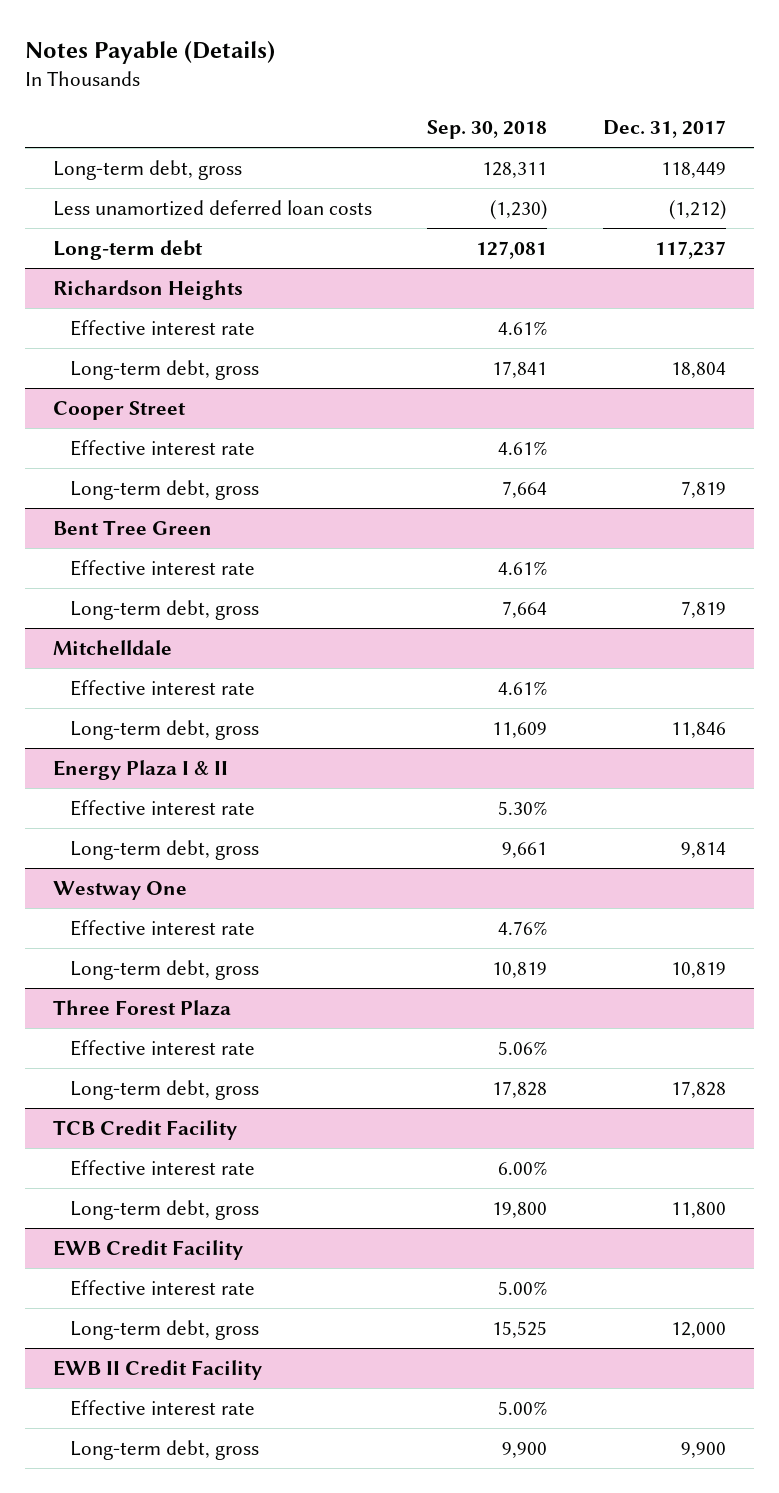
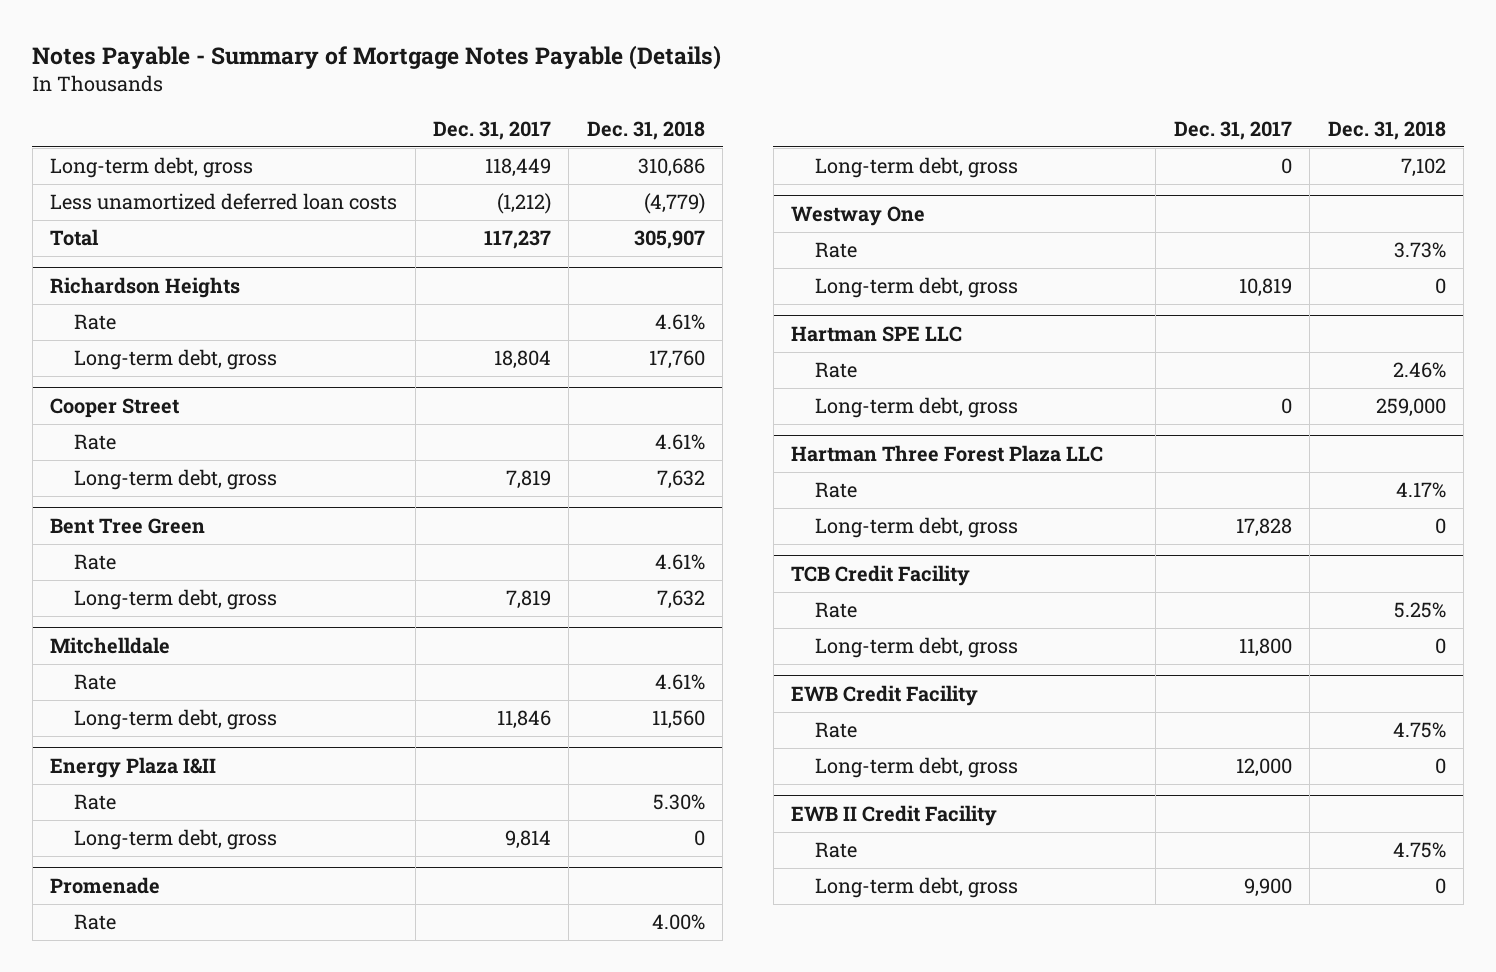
[25,40,276,64] Notes Payable (Details) -> [32,44,722,70] Notes Payable - Summary of Mortgage Notes Payable (Details)
[427,119,548,139] Sep. 30, 2018 -> none
none -> [586,120,705,140] Dec. 31, 2018
[52,240,203,261] Long-term debt -> [50,229,100,247] Total
[70,320,256,337] Effective interest rate -> [74,314,117,331] Rate
[70,440,256,457] Effective interest rate -> [74,434,117,451] Rate
[70,560,256,577] Effective interest rate -> [74,554,117,571] Rate
[70,680,256,697] Effective interest rate -> [74,674,117,691] Rate
[52,760,228,781] Energy Plaza I & II -> [50,757,217,779] Energy Plaza I&II
[70,800,256,817] Effective interest rate -> [74,794,117,811] Rate
none -> [50,877,161,895] Promenade
none -> [74,914,117,931] Rate
none -> [815,157,1019,179] Long-term debt, gross
[70,920,256,937] Effective interest rate -> [815,242,858,259] Rate
none -> [790,326,962,343] Hartman SPE LLC
none -> [815,362,858,379] Rate
none -> [815,397,1019,419] Long-term debt, gross
[52,1000,231,1017] Three Forest Plaza -> [790,445,1103,463] Hartman Three Forest Plaza LLC
[70,1040,256,1057] Effective interest rate -> [815,482,858,499] Rate
[70,1160,256,1177] Effective interest rate -> [815,602,858,619] Rate
[70,1280,256,1297] Effective interest rate -> [815,722,858,739] Rate
[70,1400,256,1417] Effective interest rate -> [815,842,858,859] Rate

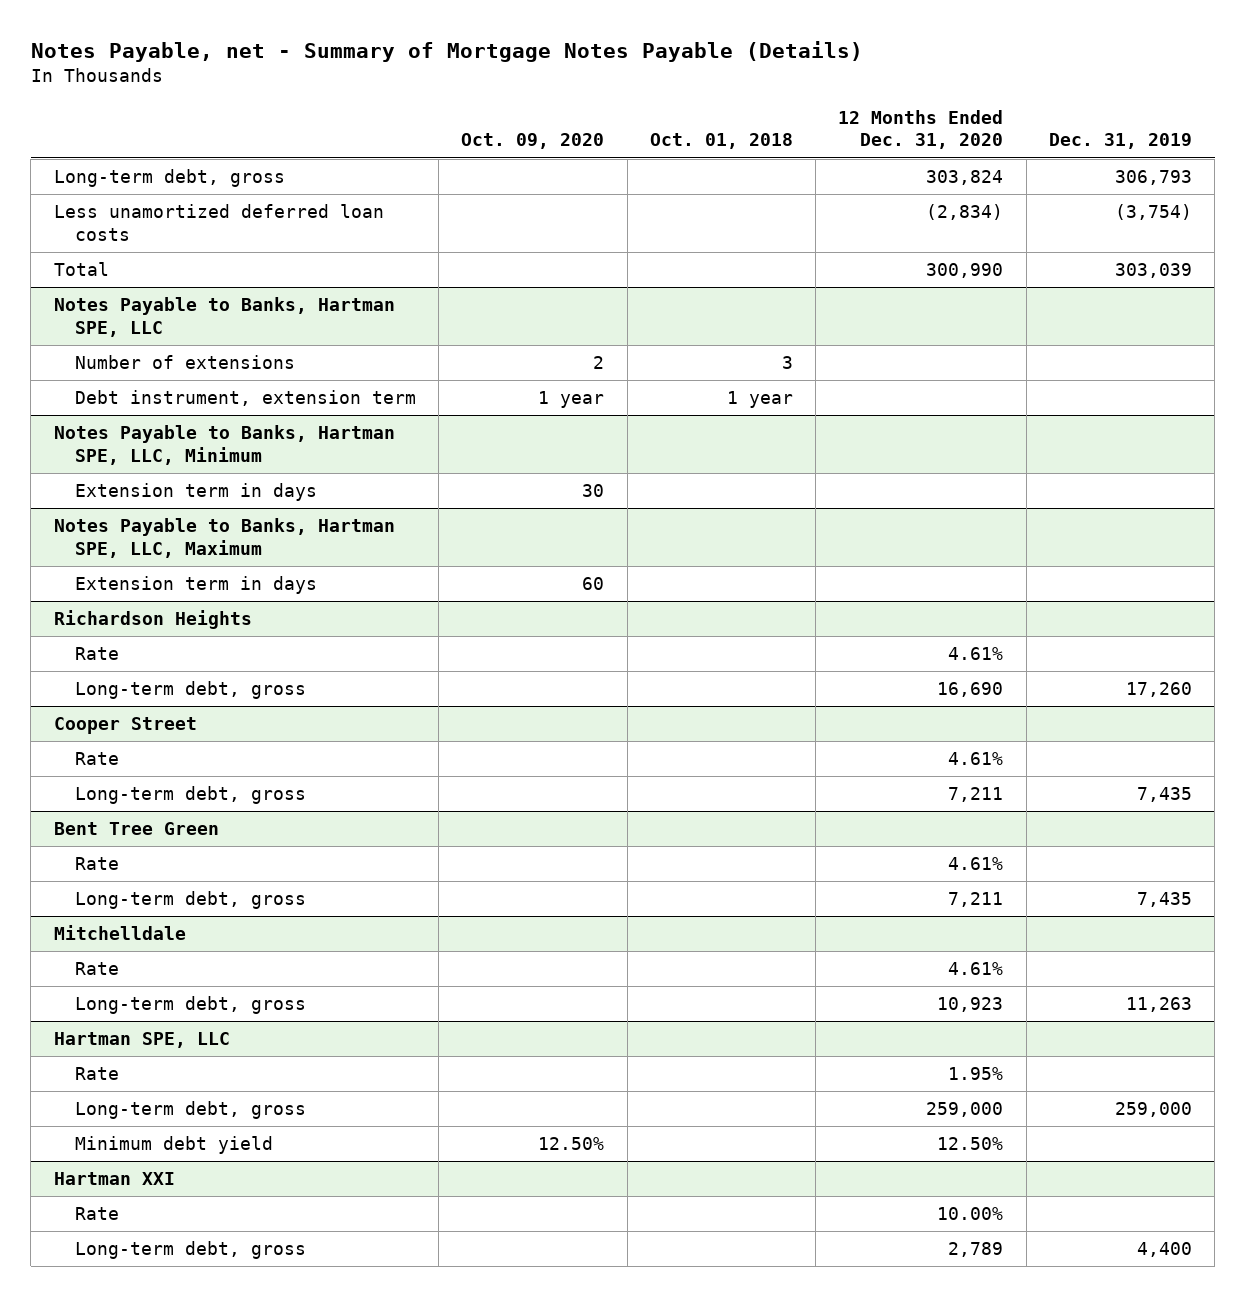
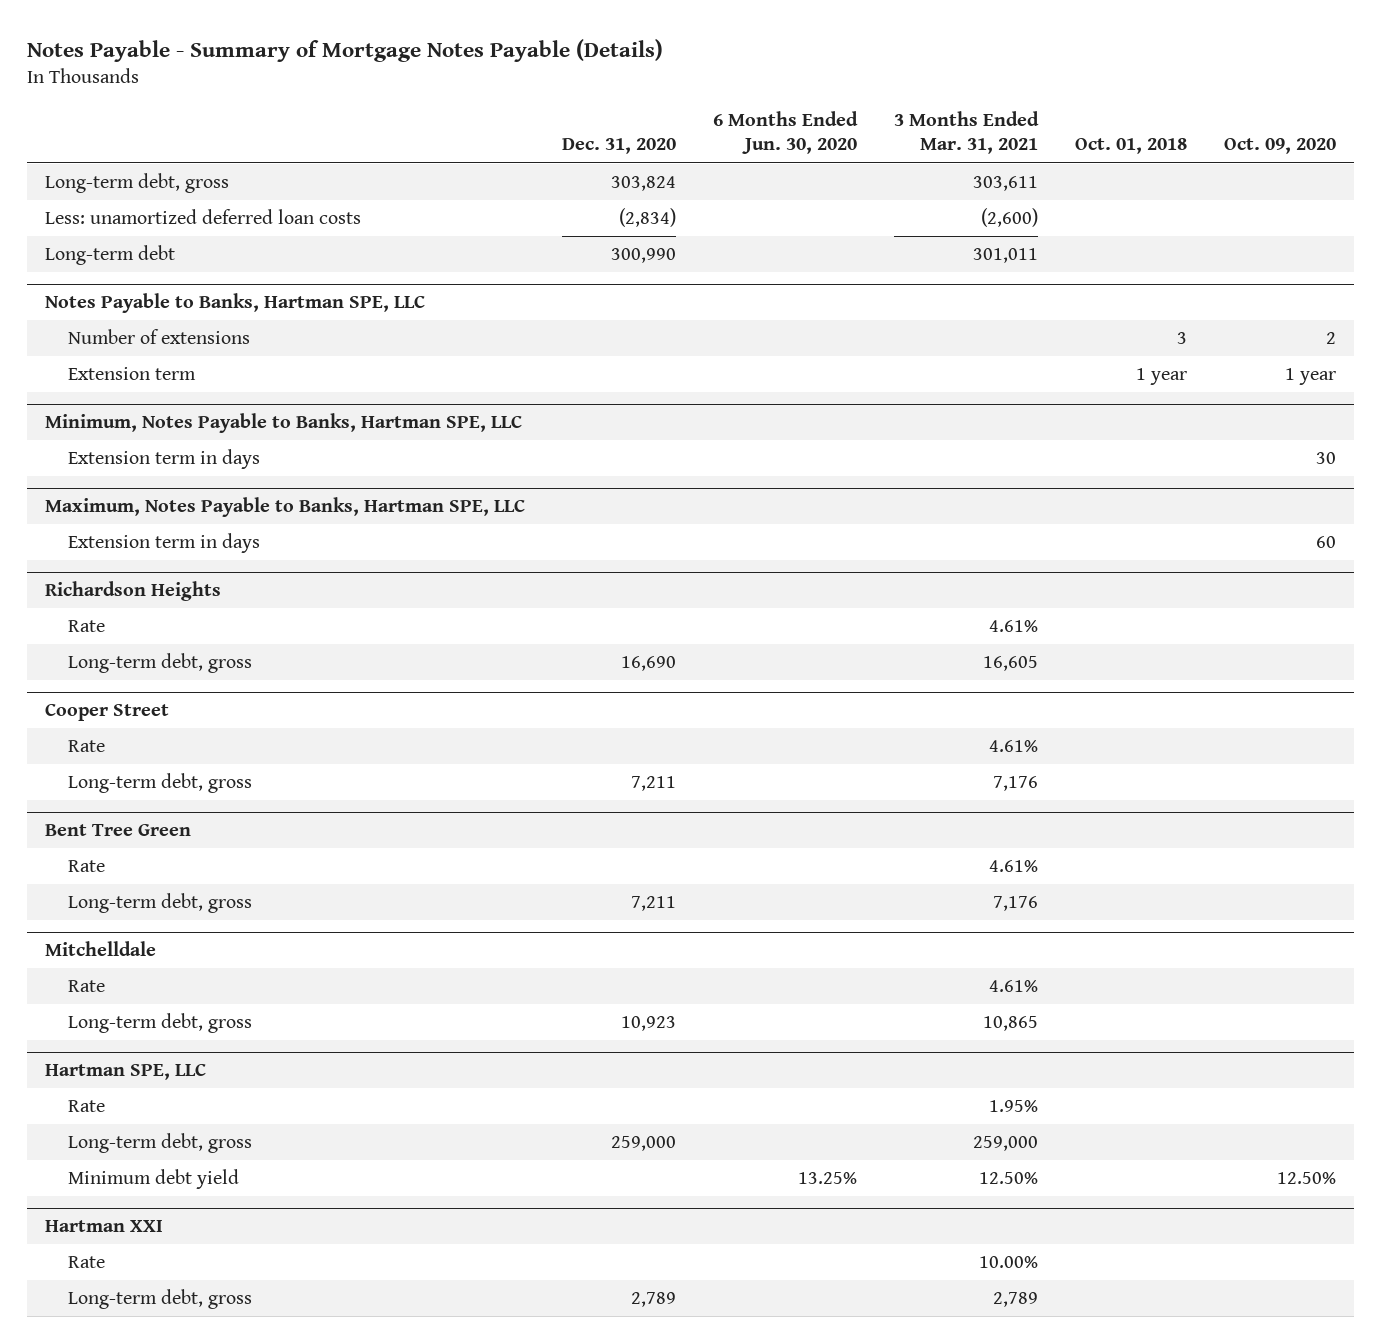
[30,41,863,63] Notes Payable, net - Summary of Mortgage Notes Payable (Details) -> [26,38,663,62] Notes Payable - Summary of Mortgage Notes Payable (Details)
[838,109,1004,150] 12 Months Ended Dec. 31, 2020 -> none
[1049,133,1193,150] Dec. 31, 2019 -> none
none -> [561,138,676,155] Dec. 31, 2020
none -> [712,111,858,155] 6 Months Ended Jun. 30, 2020
none -> [893,111,1039,155] 3 Months Ended Mar. 31, 2021
[53,203,384,241] Less unamortized deferred loan costs -> [44,209,361,225] Less: unamortized deferred loan costs
[53,261,109,276] Total -> [44,245,175,266] Long-term debt
[74,389,416,406] Debt instrument, extension term -> [67,367,196,381] Extension term
[53,424,395,465] Notes Payable to Banks, Hartman SPE, LLC, Minimum -> [44,413,522,434] Minimum, Notes Payable to Banks, Hartman SPE, LLC
[53,517,395,558] Notes Payable to Banks, Hartman SPE, LLC, Maximum -> [44,497,525,518] Maximum, Notes Payable to Banks, Hartman SPE, LLC

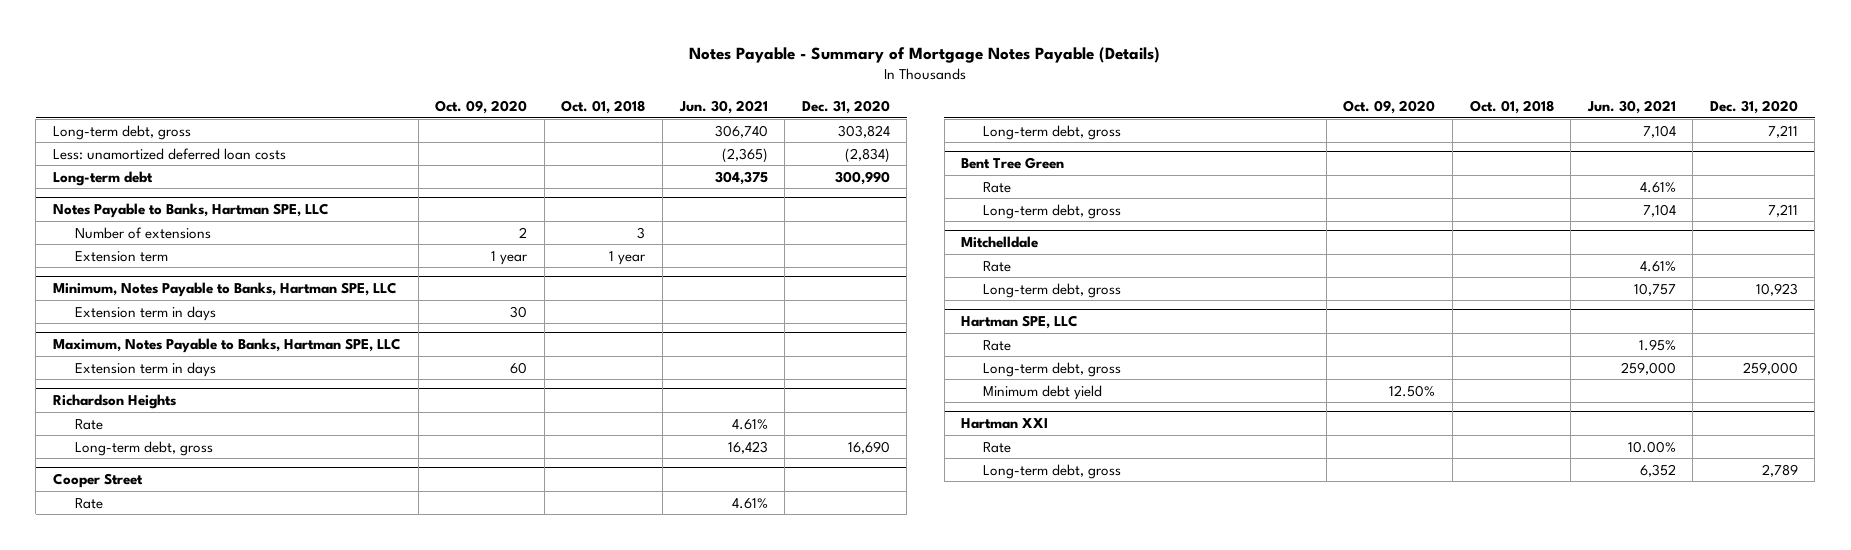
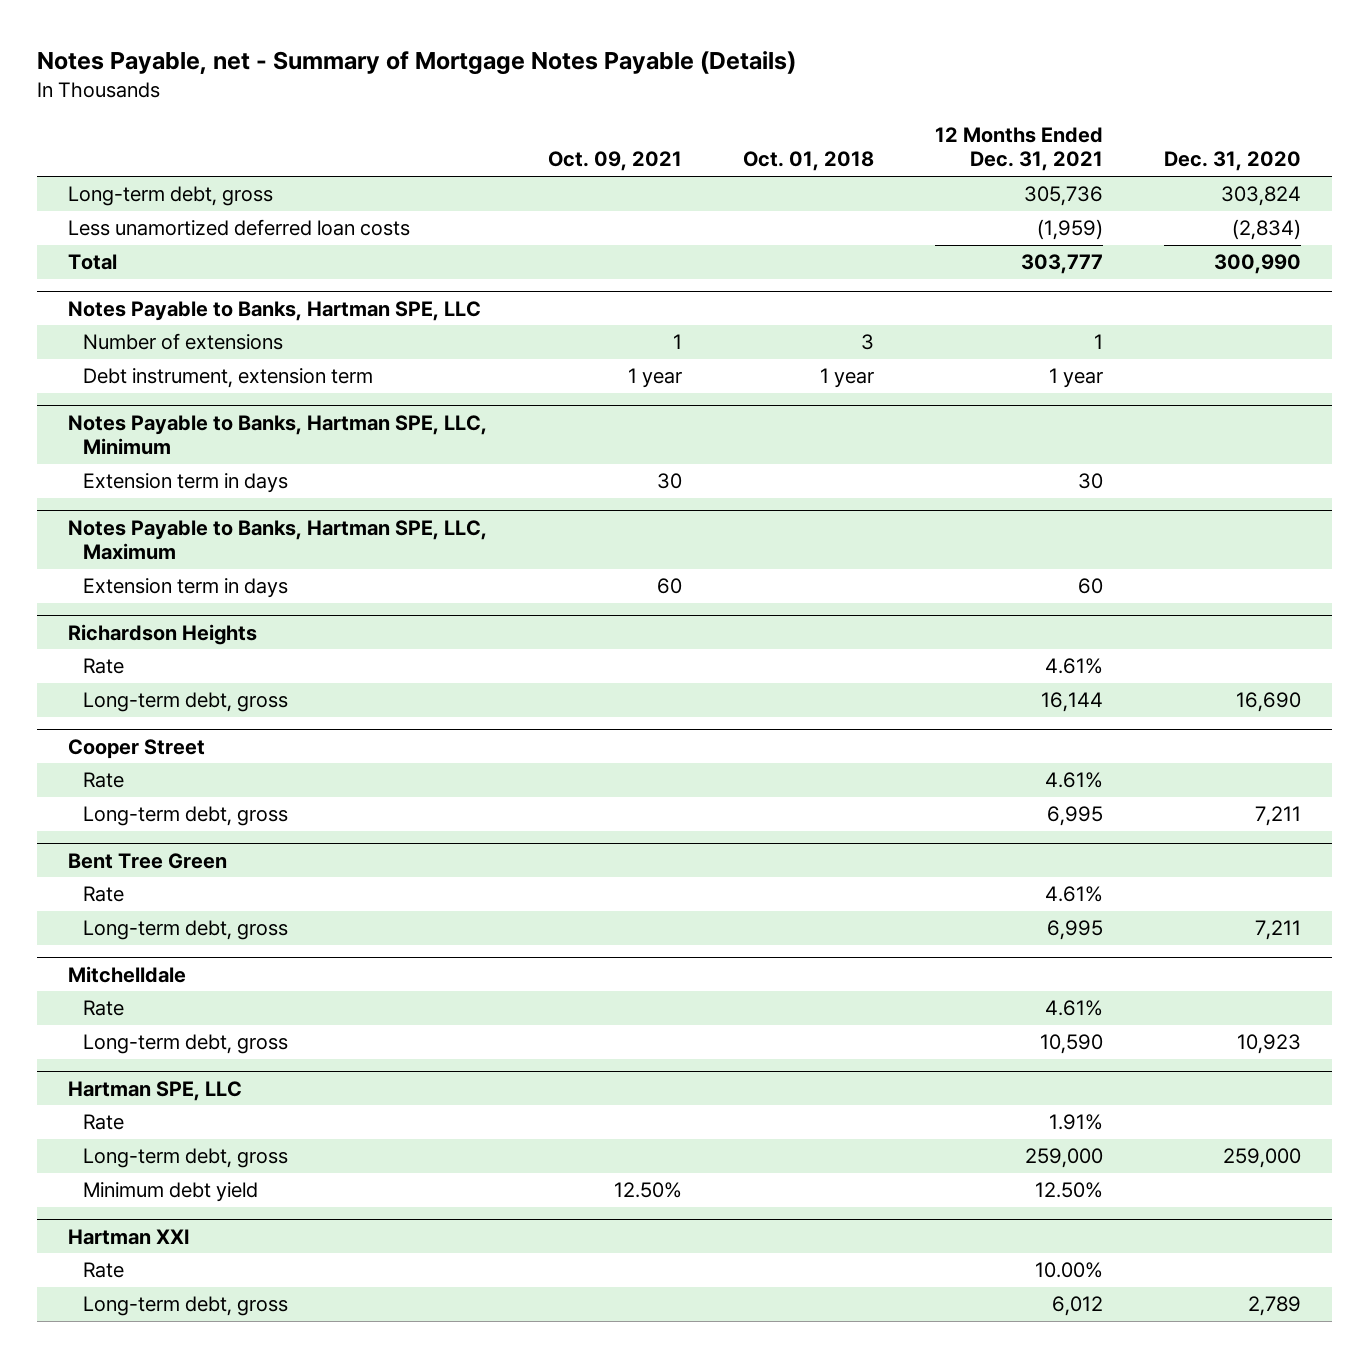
[689,47,1161,64] Notes Payable - Summary of Mortgage Notes Payable (Details) -> [36,51,796,76] Notes Payable, net - Summary of Mortgage Notes Payable (Details)
[435,100,528,115] Oct. 09, 2020 -> none
[678,100,768,115] Jun. 30, 2021 -> none
none -> [547,151,682,172] Oct. 09, 2021
none -> [935,127,1104,172] 12 Months Ended Dec. 31, 2021
[53,147,287,160] Less: unamortized deferred loan costs -> [67,219,410,237] Less unamortized deferred loan costs
[53,170,154,186] Long-term debt -> [67,254,117,271] Total
[75,250,169,262] Extension term -> [82,368,373,389] Debt instrument, extension term
[53,282,398,298] Minimum, Notes Payable to Banks, Hartman SPE, LLC -> [67,414,487,455] Notes Payable to Banks, Hartman SPE, LLC, Minimum
[53,338,402,354] Maximum, Notes Payable to Banks, Hartman SPE, LLC -> [67,519,487,560] Notes Payable to Banks, Hartman SPE, LLC, Maximum

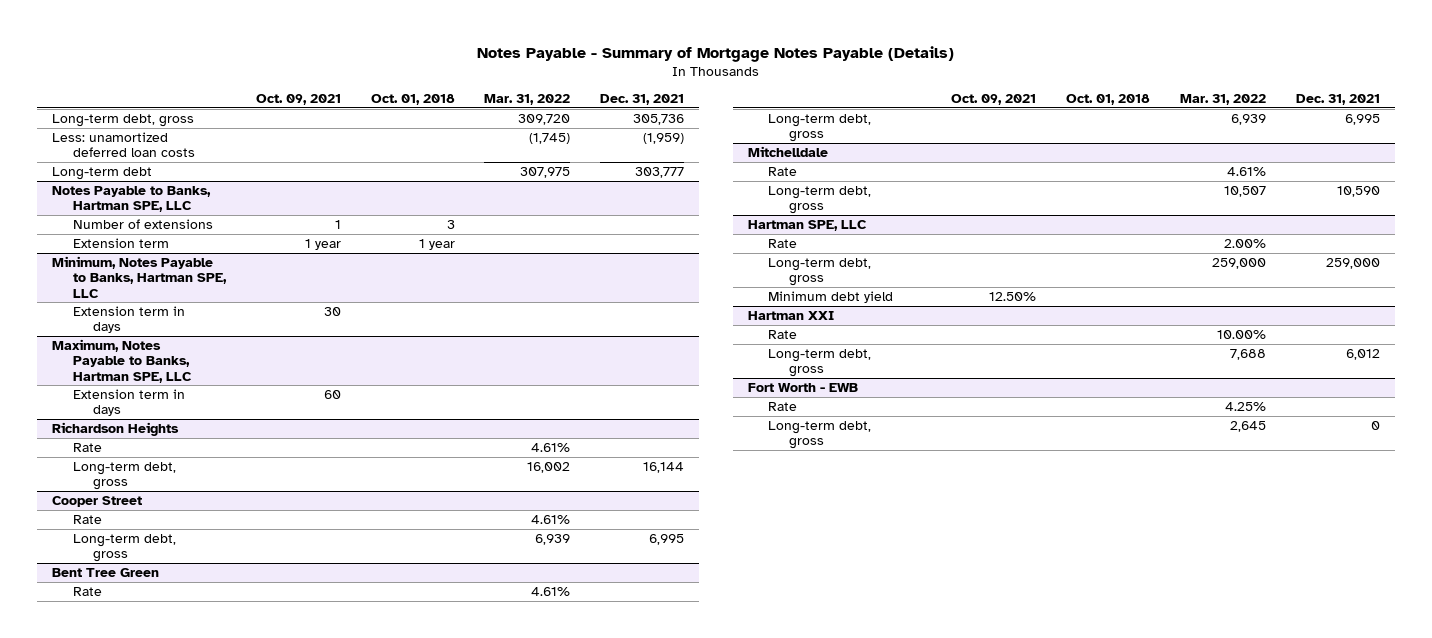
[36,51,796,76] Notes Payable, net - Summary of Mortgage Notes Payable (Details) -> [477,45,955,62] Notes Payable - Summary of Mortgage Notes Payable (Details)
[935,127,1104,172] 12 Months Ended Dec. 31, 2021 -> none
[1164,151,1302,172] Dec. 31, 2020 -> none
none -> [484,93,571,105] Mar. 31, 2022
none -> [600,93,685,105] Dec. 31, 2021
[67,219,410,237] Less unamortized deferred loan costs -> [51,131,195,158] Less: unamortized deferred loan costs
[67,254,117,271] Total -> [51,166,152,180] Long-term debt
[82,368,373,389] Debt instrument, extension term -> [72,237,169,248] Extension term
[67,414,487,455] Notes Payable to Banks, Hartman SPE, LLC, Minimum -> [51,255,227,298] Minimum, Notes Payable to Banks, Hartman SPE, LLC
[67,519,487,560] Notes Payable to Banks, Hartman SPE, LLC, Maximum -> [51,338,192,383] Maximum, Notes Payable to Banks, Hartman SPE, LLC
none -> [747,382,858,392] Fort Worth - EWB
none -> [768,401,798,411] Rate
none -> [768,420,872,450] Long-term debt, gross

